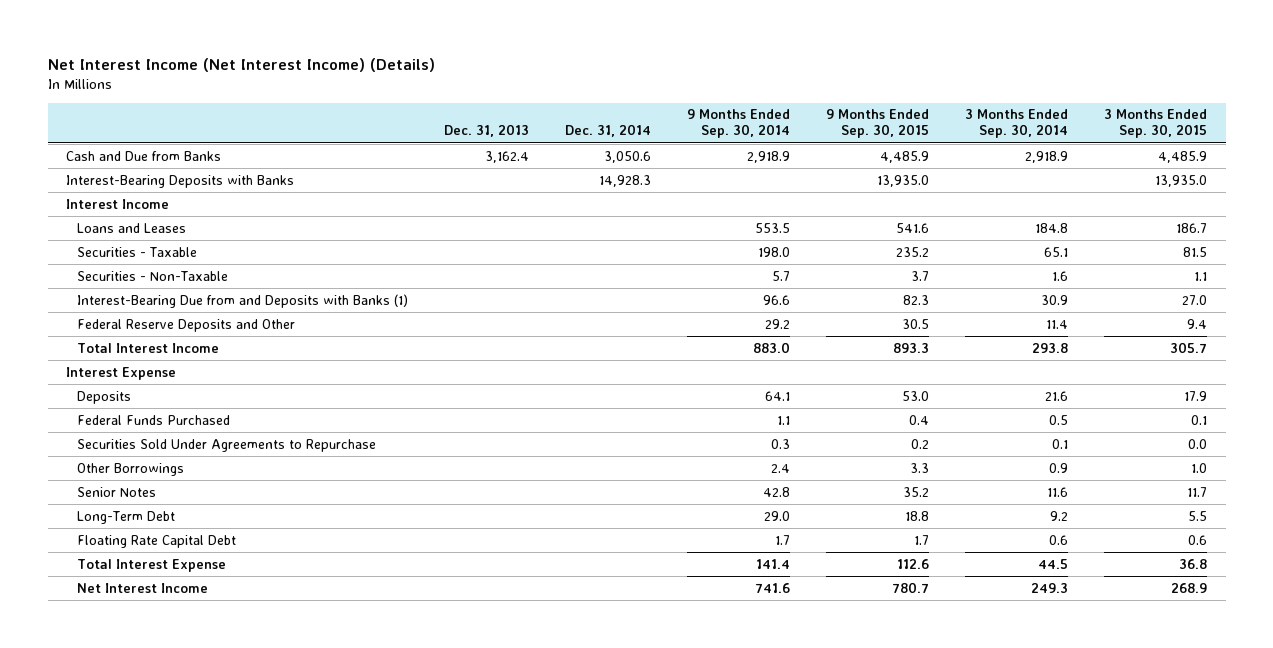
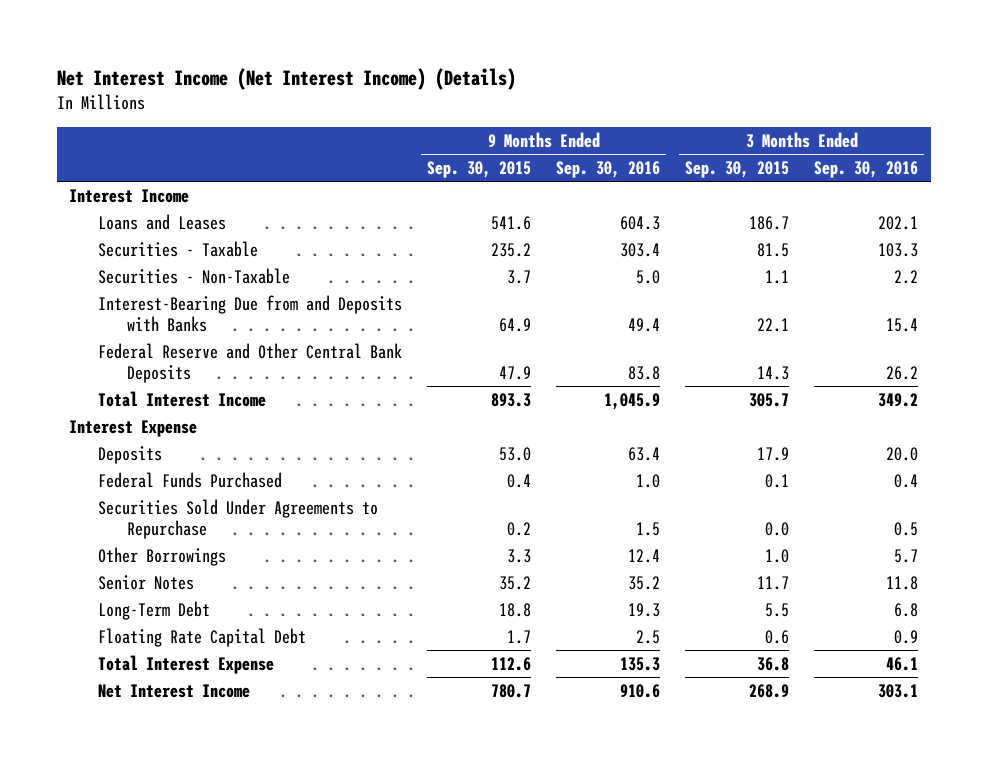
[444,124,530,138] Dec. 31, 2013 -> none
[565,124,652,138] Dec. 31, 2014 -> none
[687,109,791,139] 9 Months Ended Sep. 30, 2014 -> none
[965,109,1069,139] 3 Months Ended Sep. 30, 2014 -> none
none -> [556,161,661,179] Sep. 30, 2016
none -> [814,161,919,179] Sep. 30, 2016
[65,150,221,161] Cash and Due from Banks -> none
[65,174,294,188] Interest-Bearing Deposits with Banks -> none
[77,293,409,308] Interest-Bearing Due from and Deposits with Banks (1) -> [98,294,403,332] Interest-Bearing Due from and Deposits with Banks
[903,294,930,305] 82.3 -> [499,317,532,332] 64.9
[1182,294,1208,305] 27.0 -> [757,317,790,332] 22.1
[77,318,296,332] Federal Reserve Deposits and Other -> [98,342,403,383] Federal Reserve and Other Central Bank Deposits
[902,318,930,329] 30.5 -> [499,365,532,380] 47.9
[1187,318,1208,329] 9.4 -> [757,365,790,380] 14.3

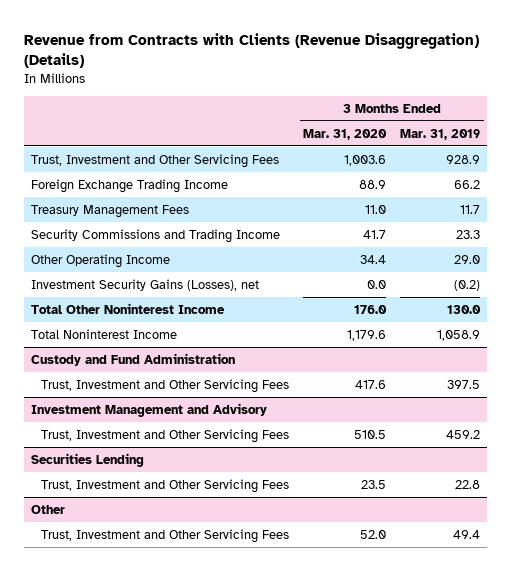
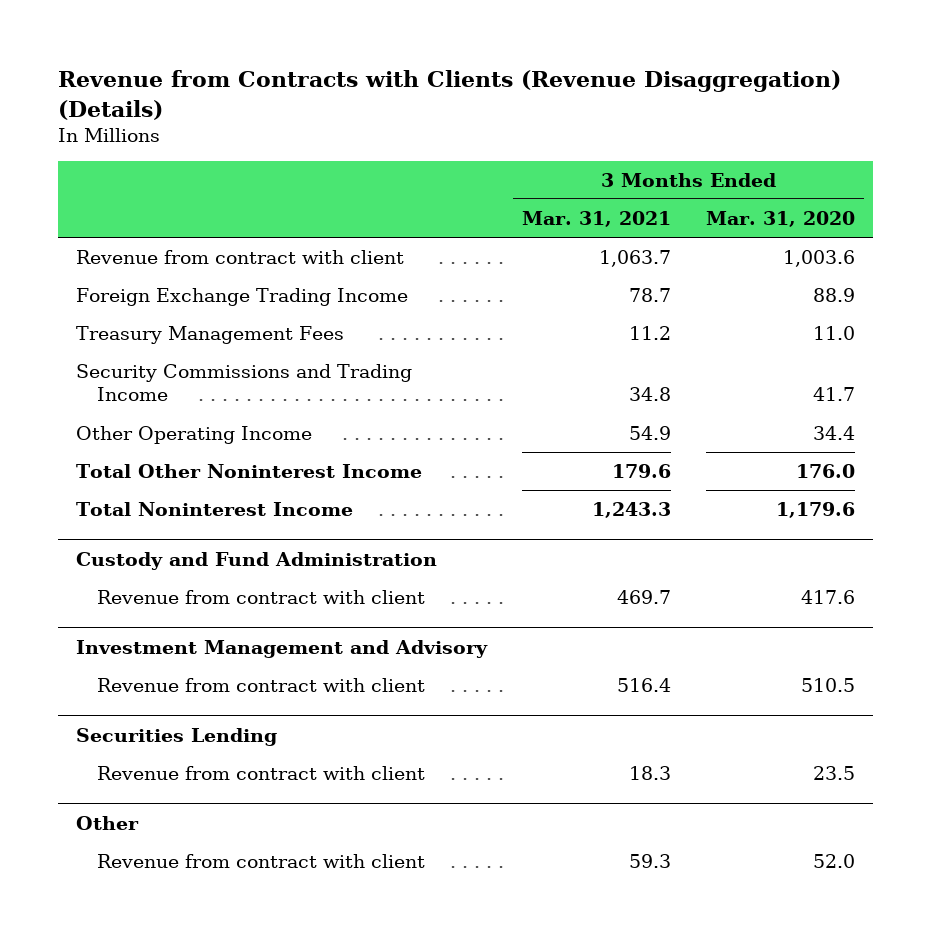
[400,128,481,140] Mar. 31, 2019 -> none
none -> [522,210,672,227] Mar. 31, 2021
[31,153,280,168] Trust, Investment and Other Servicing Fees -> [75,250,404,265] Revenue from contract with client
[31,278,260,291] Investment Security Gains (Losses), net -> none
[41,378,290,393] Trust, Investment and Other Servicing Fees -> [96,590,425,605] Revenue from contract with client
[41,428,290,443] Trust, Investment and Other Servicing Fees -> [96,678,425,693] Revenue from contract with client
[41,478,290,493] Trust, Investment and Other Servicing Fees -> [96,766,425,781] Revenue from contract with client
[41,528,290,543] Trust, Investment and Other Servicing Fees -> [96,854,425,869] Revenue from contract with client

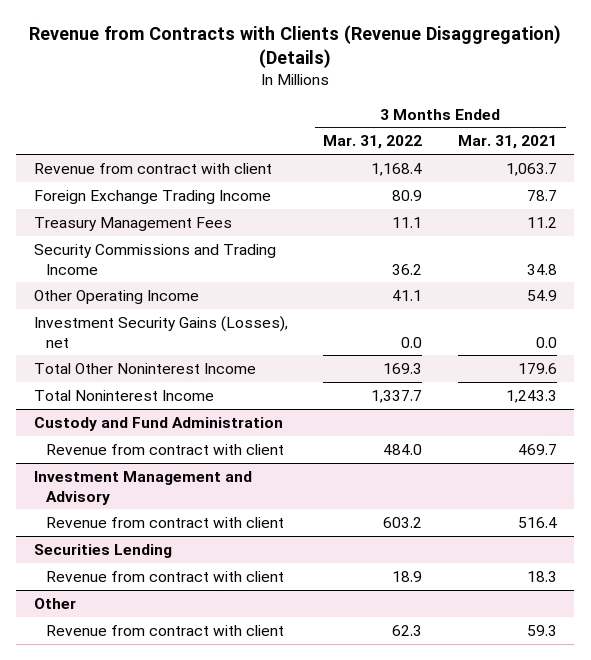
[706,210,856,227] Mar. 31, 2020 -> none
none -> [323,135,423,150] Mar. 31, 2022
none -> [34,315,289,348] Investment Security Gains (Losses), net

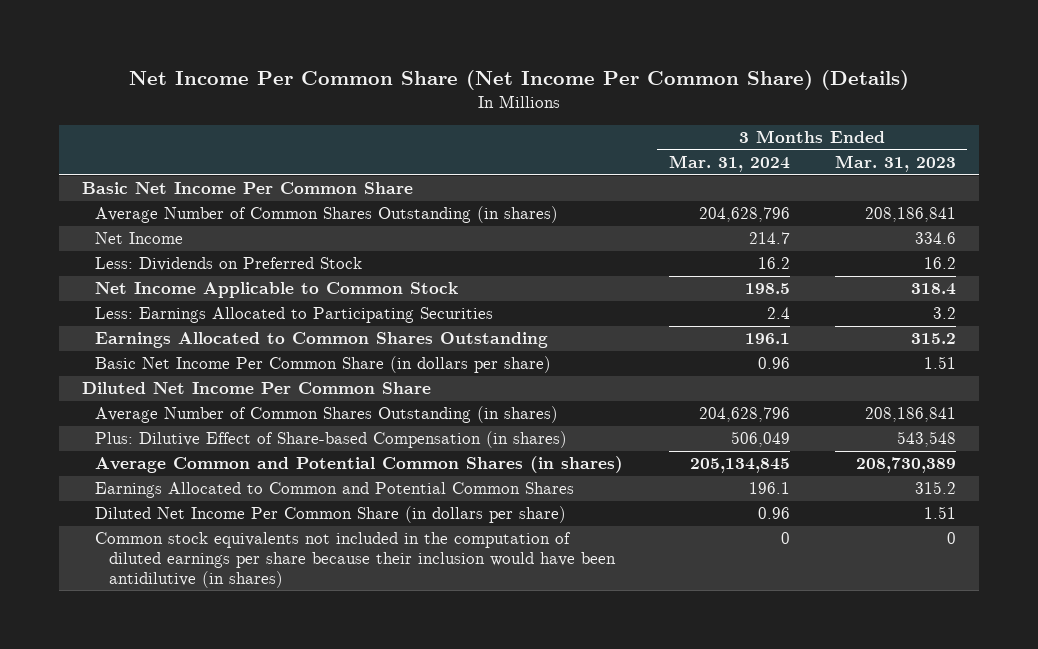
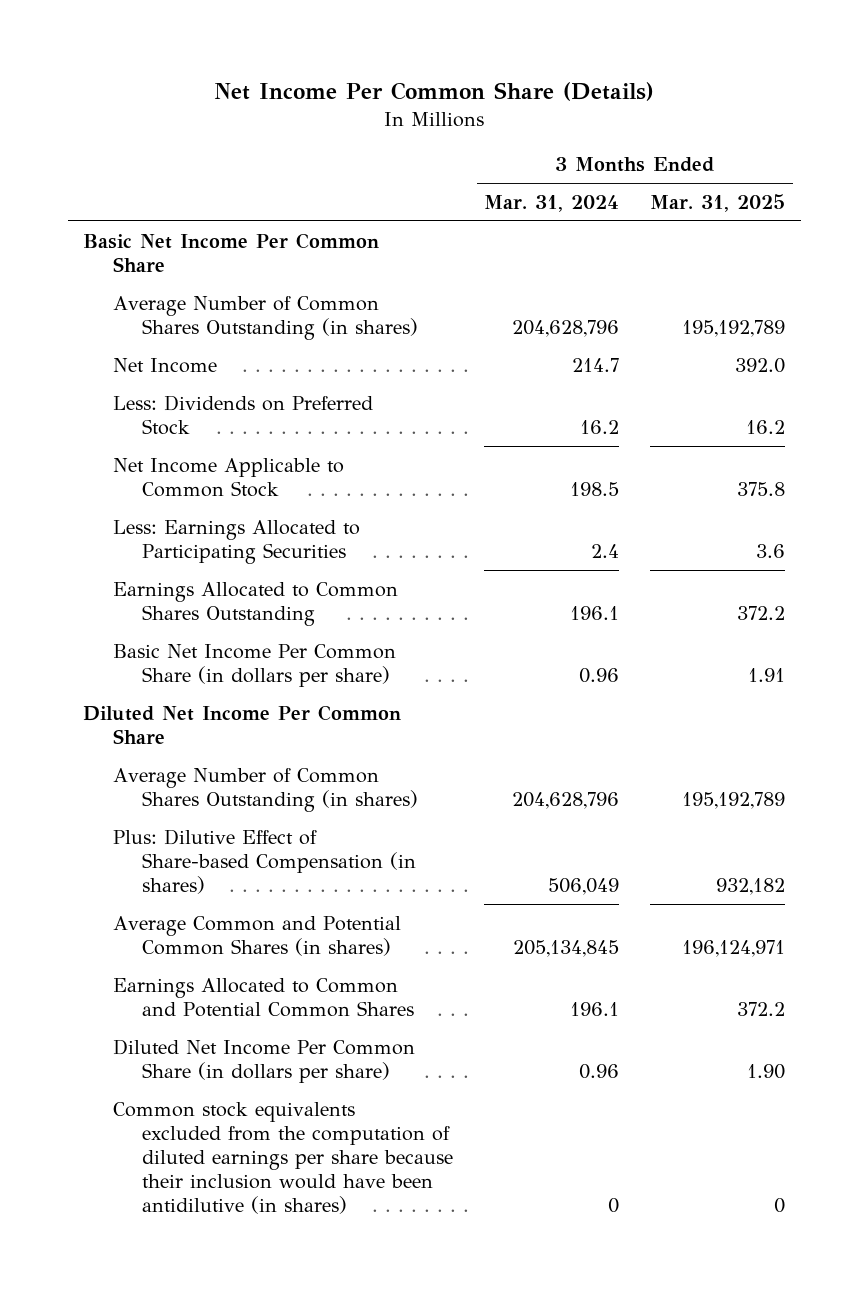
[128,70,909,91] Net Income Per Common Share (Net Income Per Common Share) (Details) -> [214,81,655,101] Net Income Per Common Share (Details)
[835,154,957,172] Mar. 31, 2023 -> none
none -> [650,193,786,212] Mar. 31, 2025
[95,532,617,588] Common stock equivalents not included in the computation of diluted earnings per share because their inclusion would have been antidilutive (in shares) -> [112,1101,454,1214] Common stock equivalents excluded from the computation of diluted earnings per share because their inclusion would have been antidilutive (in shares)

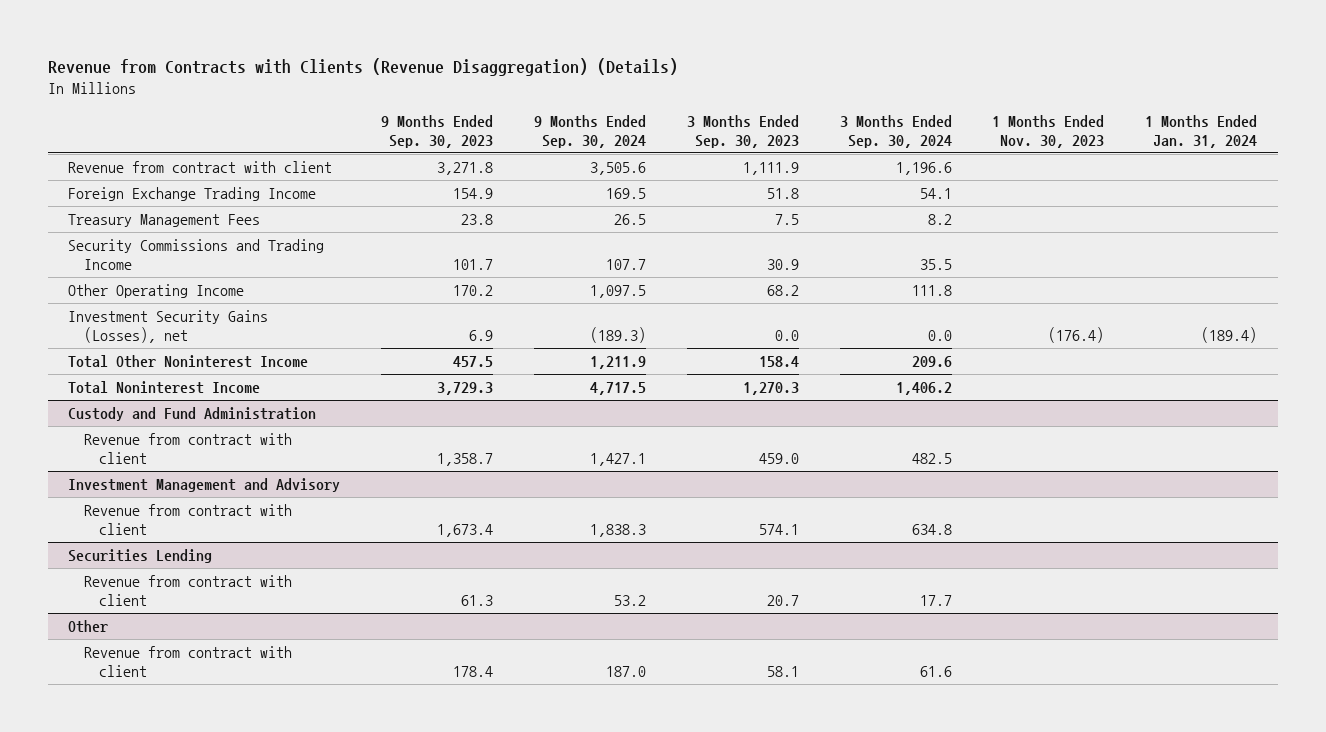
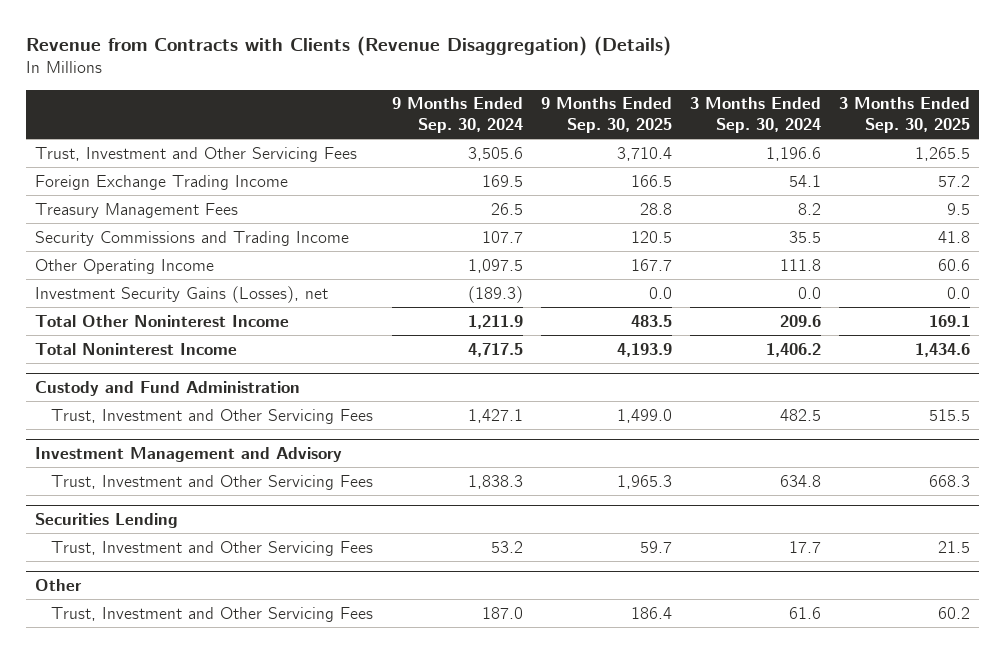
[381,115,494,148] 9 Months Ended Sep. 30, 2023 -> none
[686,115,799,148] 3 Months Ended Sep. 30, 2023 -> none
[992,115,1105,148] 1 Months Ended Nov. 30, 2023 -> none
[1145,115,1258,148] 1 Months Ended Jan. 31, 2024 -> none
none -> [540,97,672,133] 9 Months Ended Sep. 30, 2025
none -> [838,97,970,133] 3 Months Ended Sep. 30, 2025
[68,161,333,174] Revenue from contract with client -> [35,146,358,162] Trust, Investment and Other Servicing Fees
[83,433,292,464] Revenue from contract with client -> [51,408,374,424] Trust, Investment and Other Servicing Fees
[83,504,292,535] Revenue from contract with client -> [51,474,374,490] Trust, Investment and Other Servicing Fees
[83,575,292,606] Revenue from contract with client -> [51,540,374,556] Trust, Investment and Other Servicing Fees
[83,646,292,677] Revenue from contract with client -> [51,606,374,622] Trust, Investment and Other Servicing Fees

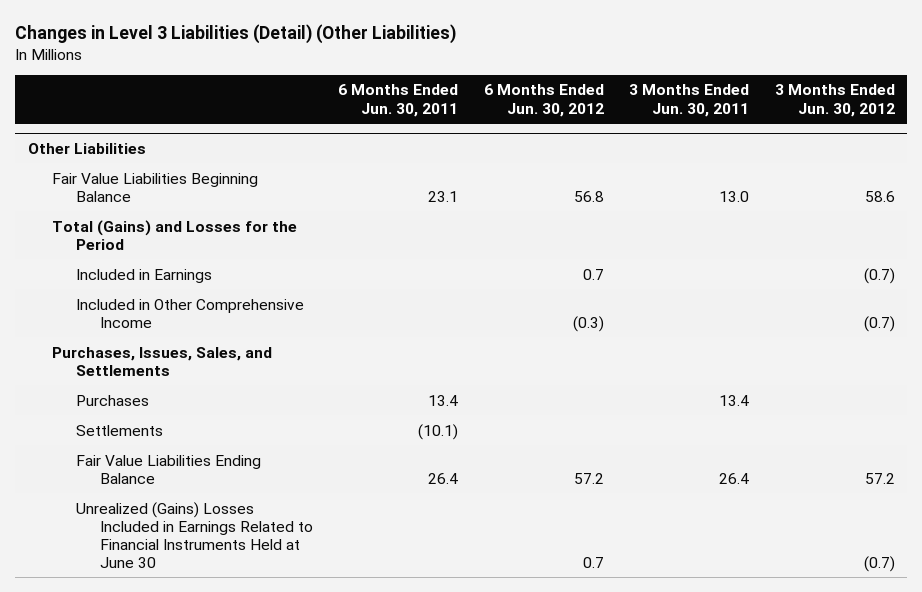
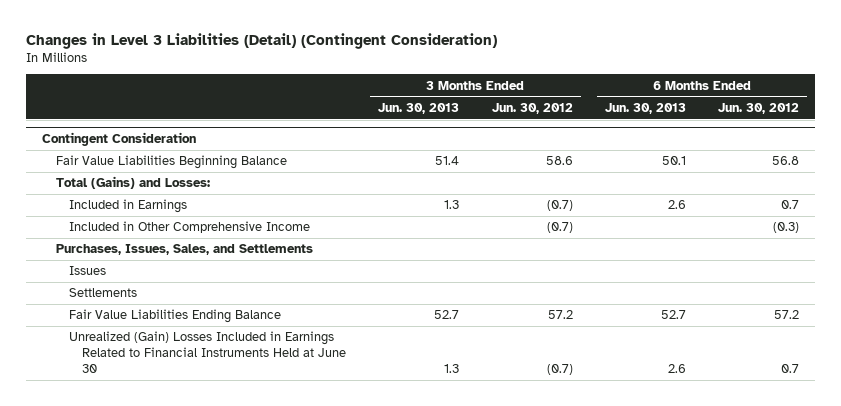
[14,23,456,44] Changes in Level 3 Liabilities (Detail) (Other Liabilities) -> [26,33,498,50] Changes in Level 3 Liabilities (Detail) (Contingent Consideration)
[338,84,459,117] 6 Months Ended Jun. 30, 2011 -> none
[629,84,750,117] 3 Months Ended Jun. 30, 2011 -> none
none -> [378,102,460,114] Jun. 30, 2013
none -> [604,102,686,114] Jun. 30, 2013
[27,142,146,154] Other Liabilities -> none
none -> [42,132,197,147] Contingent Consideration
[51,219,297,250] Total (Gains) and Losses for the Period -> [55,176,210,190] Total (Gains) and Losses:
[75,394,149,406] Purchases -> none
none -> [68,266,106,276] Issues
[75,501,313,568] Unrealized (Gains) Losses Included in Earnings Related to Financial Instruments Held at June 30 -> [68,331,347,374] Unrealized (Gain) Losses Included in Earnings Related to Financial Instruments Held at June 30

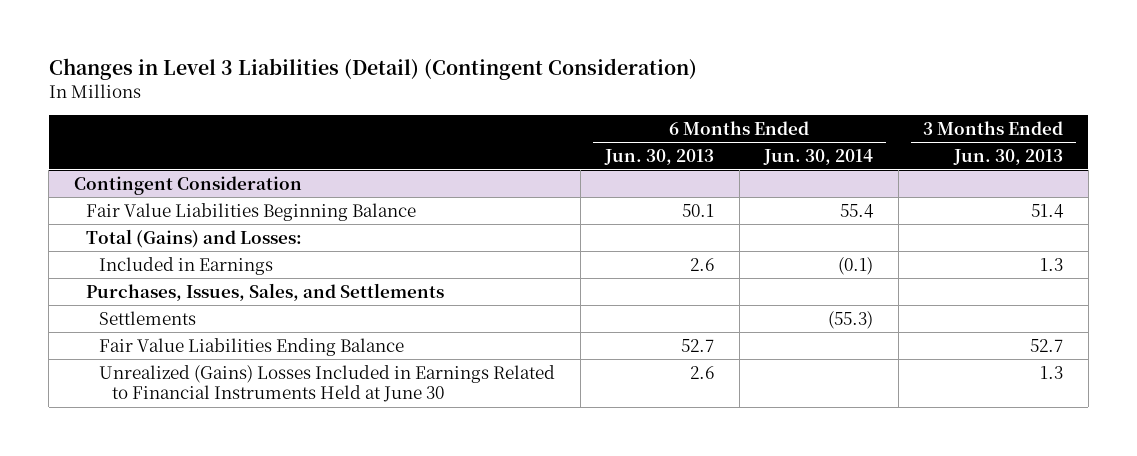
[491,102,573,114] Jun. 30, 2012 -> none
[717,102,799,114] Jun. 30, 2012 -> none
none -> [763,148,874,165] Jun. 30, 2014
[68,221,310,234] Included in Other Comprehensive Income -> none
[68,266,106,276] Issues -> none
[68,331,347,374] Unrealized (Gain) Losses Included in Earnings Related to Financial Instruments Held at June 30 -> [98,364,555,403] Unrealized (Gains) Losses Included in Earnings Related to Financial Instruments Held at June 30

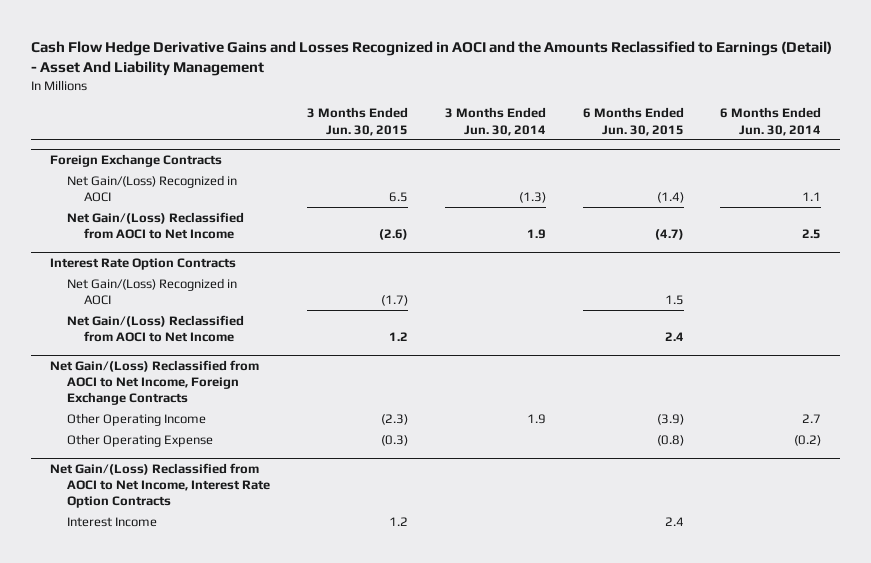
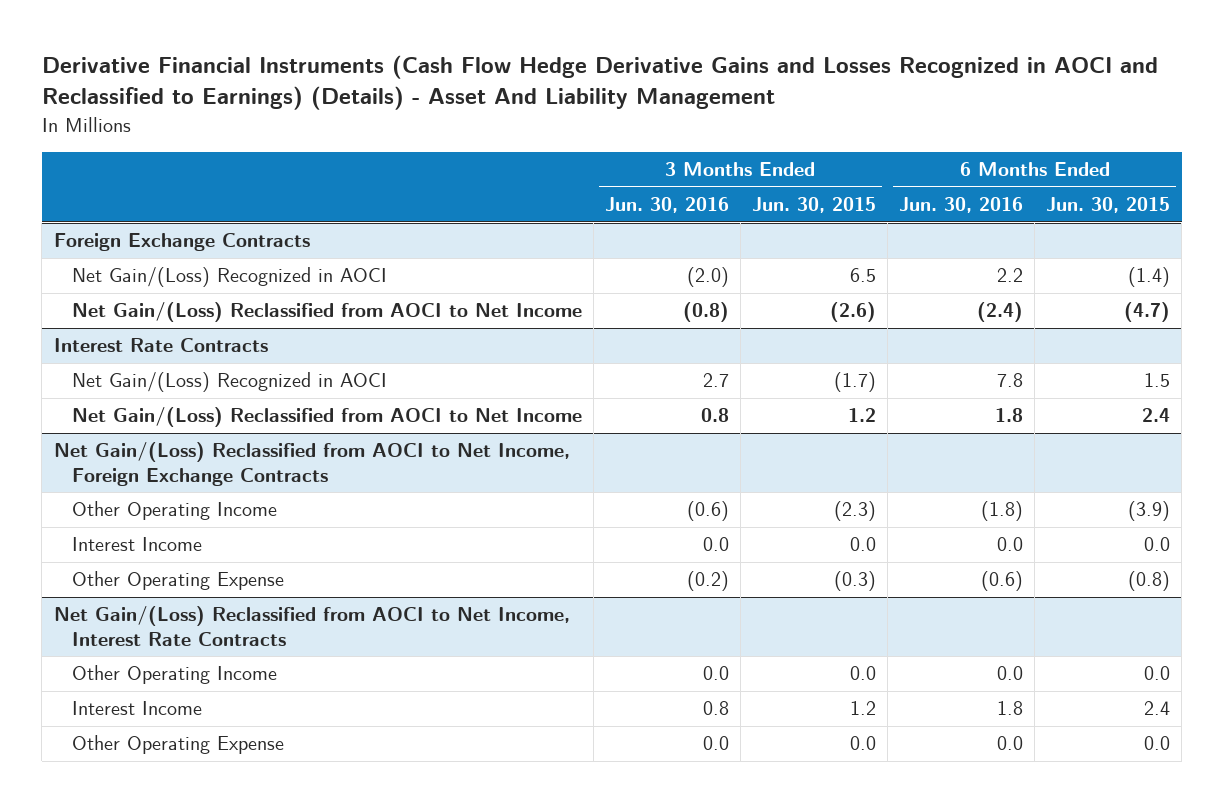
[31,40,833,77] Cash Flow Hedge Derivative Gains and Losses Recognized in AOCI and the Amounts Reclassified to Earnings (Detail) - Asset And Liability Management -> [41,55,1158,111] Derivative Financial Instruments (Cash Flow Hedge Derivative Gains and Losses Recognized in AOCI and Reclassified to Earnings) (Details) - Asset And Liability Management
[444,107,546,136] 3 Months Ended Jun. 30, 2014 -> none
[720,107,822,136] 6 Months Ended Jun. 30, 2014 -> none
none -> [604,197,729,214] Jun. 30, 2016
none -> [899,197,1024,214] Jun. 30, 2016
[49,257,236,270] Interest Rate Option Contracts -> [53,338,268,353] Interest Rate Contracts
none -> [71,537,202,552] Interest Income
[49,462,271,508] Net Gain/(Loss) Reclassified from AOCI to Net Income, Interest Rate Option Contracts -> [53,606,570,646] Net Gain/(Loss) Reclassified from AOCI to Net Income, Interest Rate Contracts
none -> [71,665,277,685] Other Operating Income
none -> [71,735,284,755] Other Operating Expense

